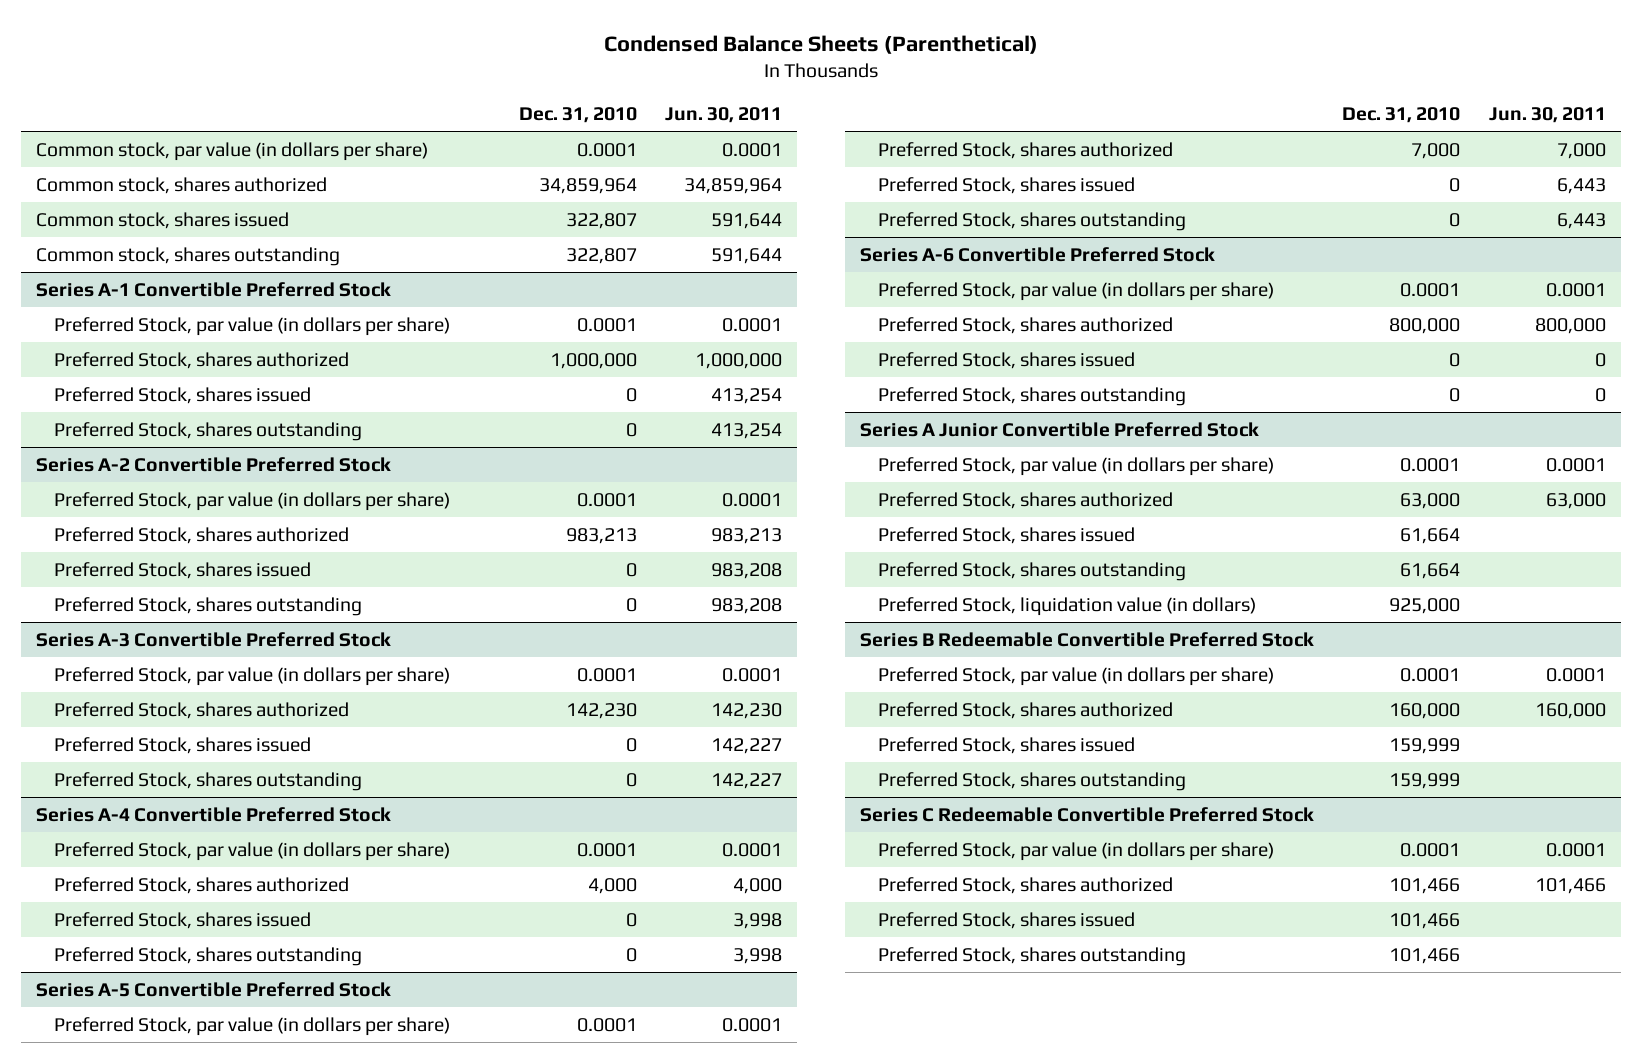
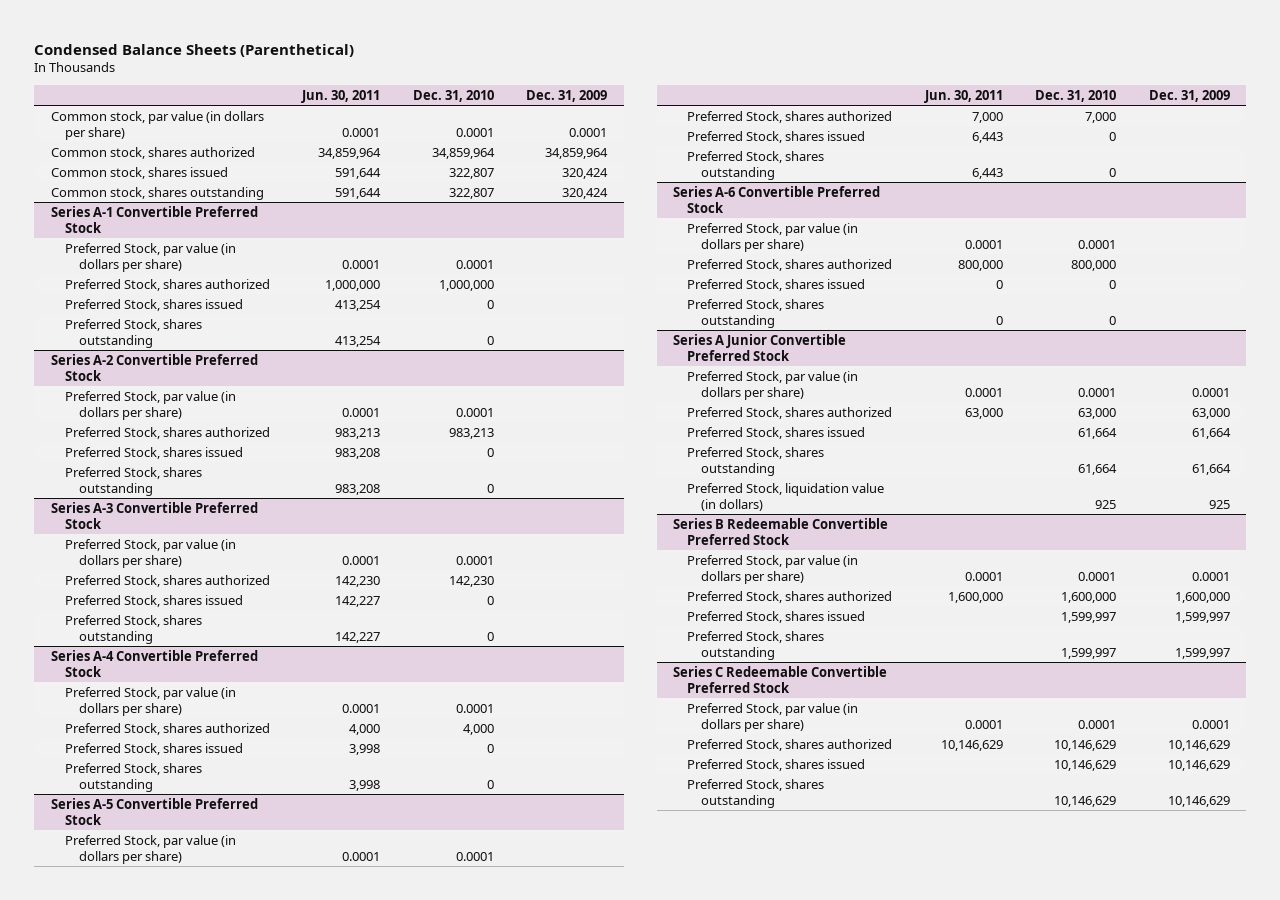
none -> [526,90,608,103] Dec. 31, 2009
[1389,597,1461,614] 925,000 -> [1095,500,1117,510] 925
[1389,702,1461,719] 160,000 -> [1061,591,1117,603] 1,600,000
[1535,702,1607,719] 160,000 -> [947,591,1003,603] 1,600,000
[1389,737,1461,754] 159,999 -> [1061,611,1117,623] 1,599,997
[1389,772,1461,789] 159,999 -> [1061,648,1117,660] 1,599,997
[1389,877,1461,894] 101,466 -> [1054,739,1117,751] 10,146,629
[1535,877,1607,894] 101,466 -> [940,739,1003,751] 10,146,629
[1389,912,1461,929] 101,466 -> [1054,759,1117,771] 10,146,629
[1389,947,1461,964] 101,466 -> [1054,796,1117,808] 10,146,629

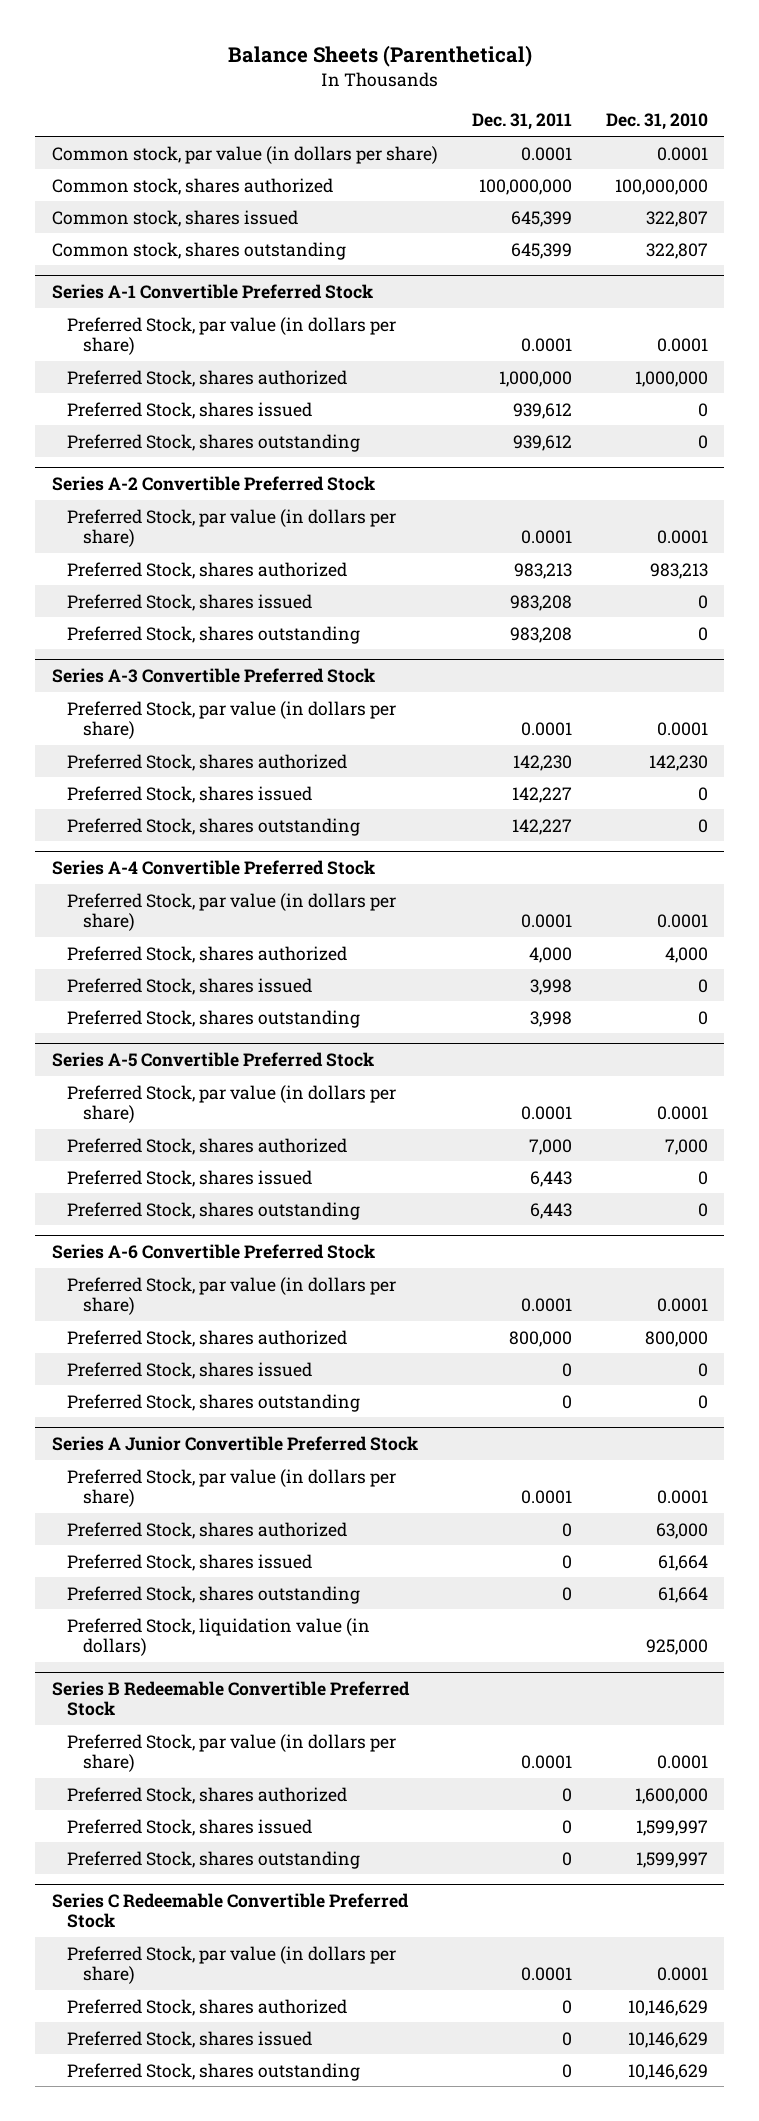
[34,43,355,57] Condensed Balance Sheets (Parenthetical) -> [227,45,532,68] Balance Sheets (Parenthetical)
[301,90,381,104] Jun. 30, 2011 -> none
[526,90,608,103] Dec. 31, 2009 -> none
none -> [471,113,572,131] Dec. 31, 2011
[431,147,495,159] 34,859,964 -> [614,178,708,195] 100,000,000
[1095,500,1117,510] 925 -> [645,1639,708,1656] 925,000

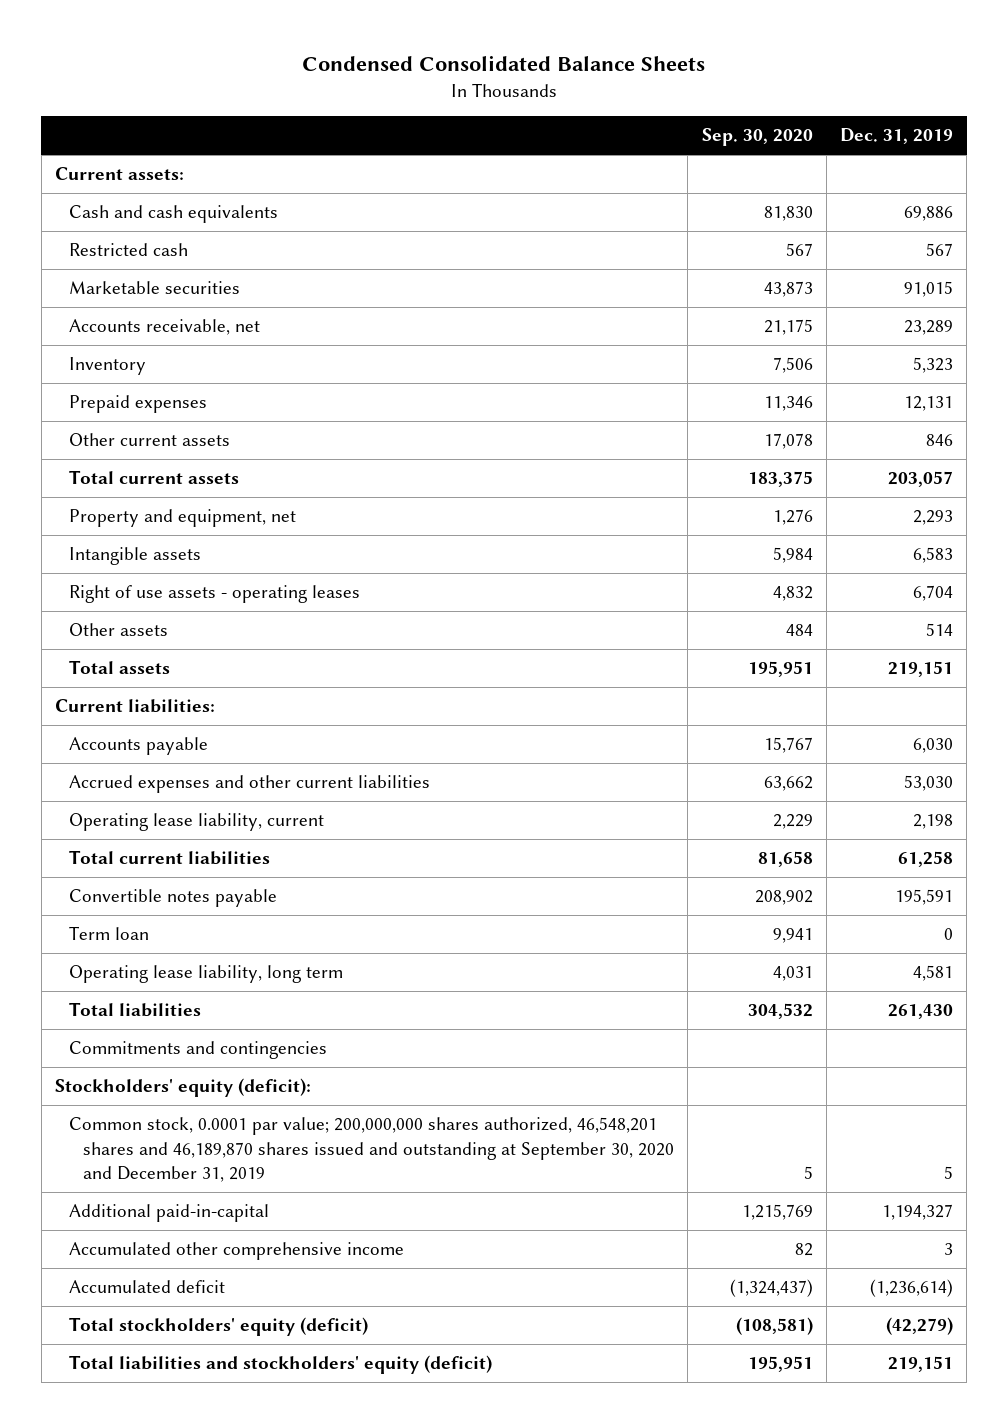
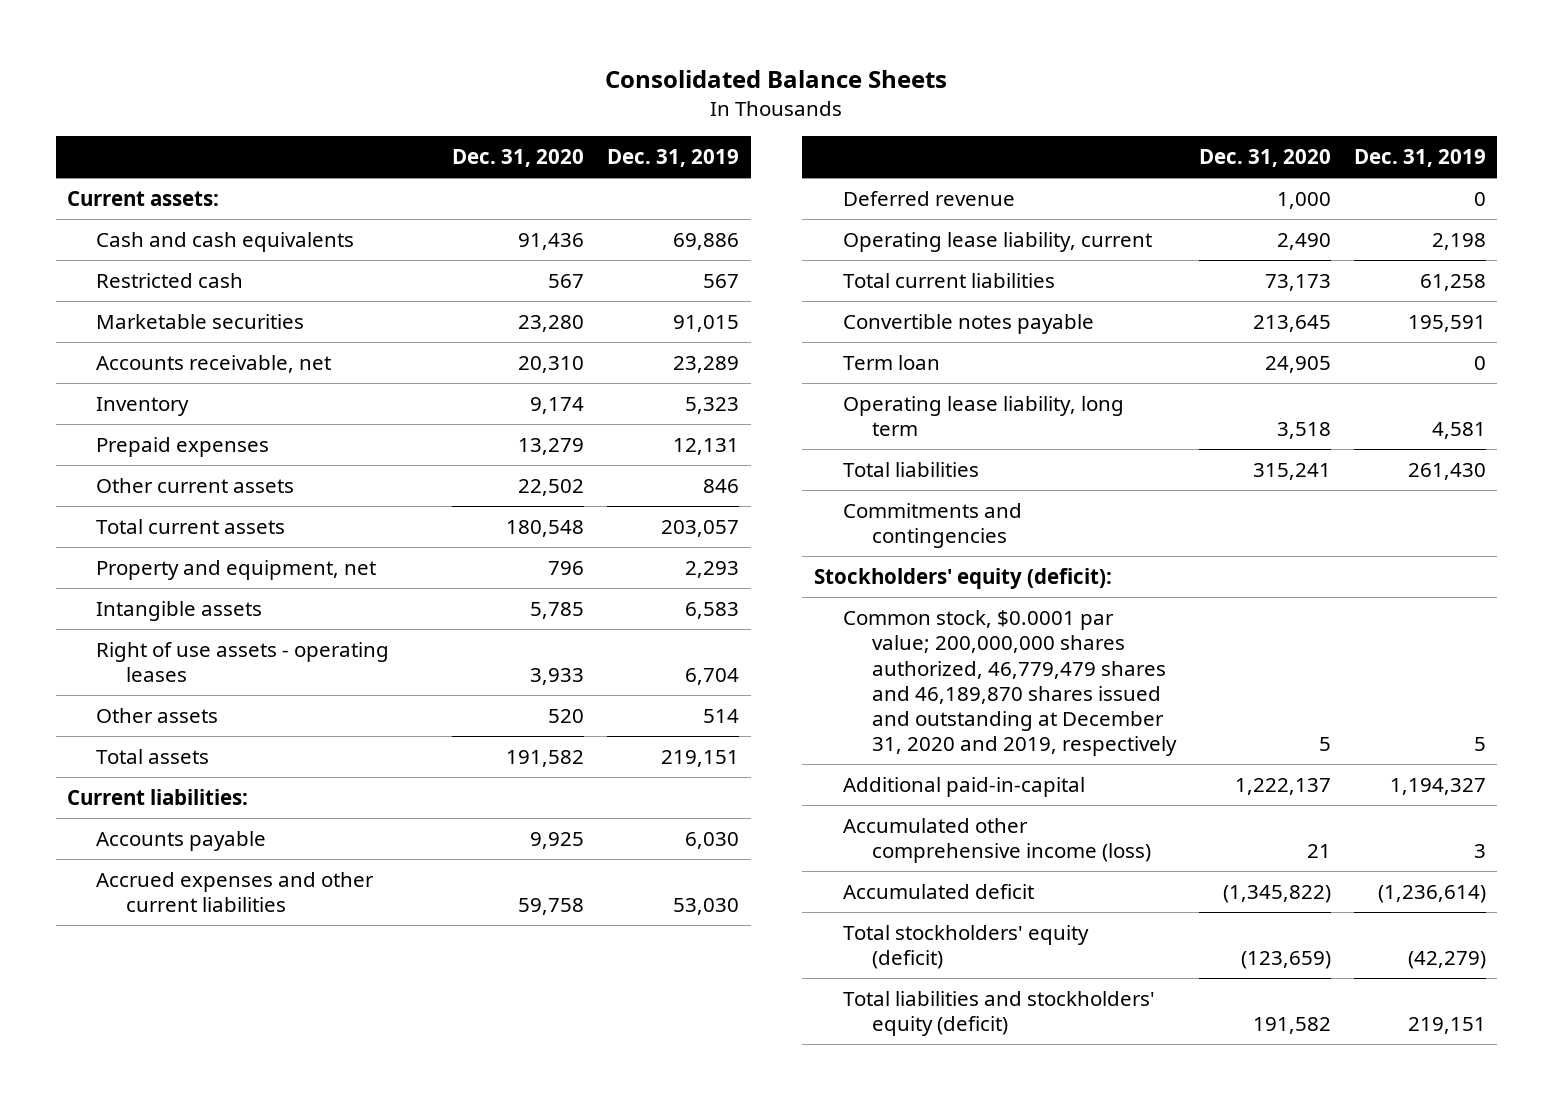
[302,54,706,71] Condensed Consolidated Balance Sheets -> [605,69,948,88] Consolidated Balance Sheets
[701,128,813,147] Sep. 30, 2020 -> none
none -> [452,149,585,168] Dec. 31, 2020
none -> [843,191,1016,207] Deferred revenue
[69,1117,675,1182] Common stock, 0.0001 par value; 200,000,000 shares authorized, 46,548,201 shares and 46,189,870 shares issued and outstanding at September 30, 2020 and December 31, 2019 -> [843,610,1178,757] Common stock, $0.0001 par value; 200,000,000 shares authorized, 46,779,479 shares and 46,189,870 shares issued and outstanding at December 31, 2020 and 2019, respectively
[69,1242,405,1261] Accumulated other comprehensive income -> [843,818,1152,864] Accumulated other comprehensive income (loss)

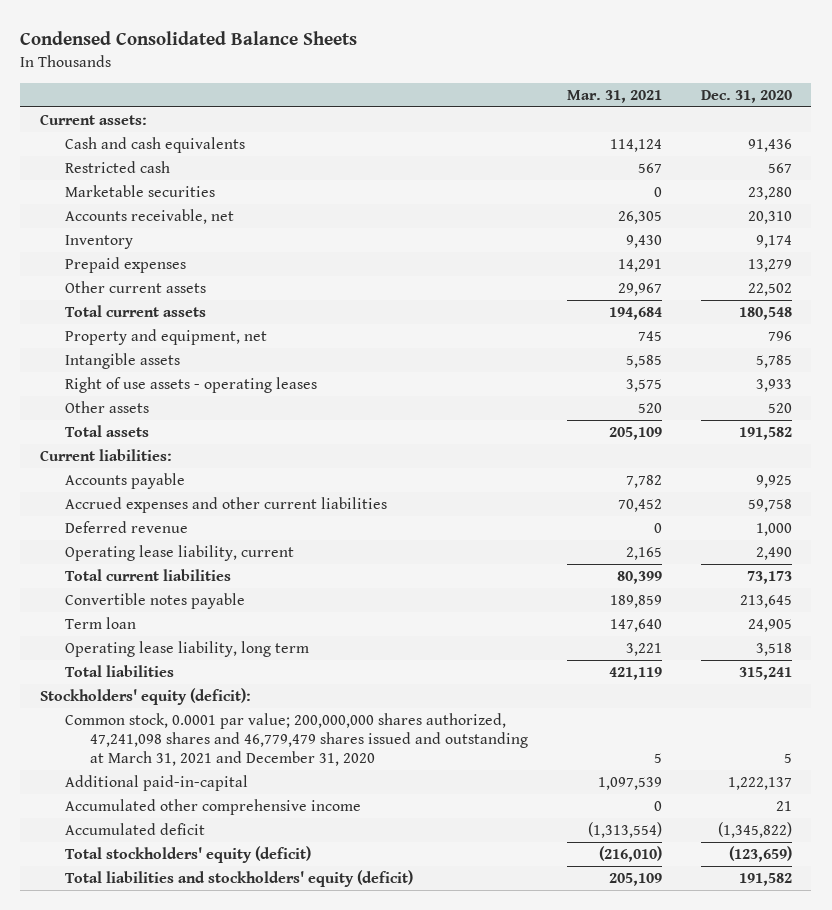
[605,69,948,88] Consolidated Balance Sheets -> [20,31,358,46] Condensed Consolidated Balance Sheets
[607,149,740,168] Dec. 31, 2019 -> none
none -> [566,90,662,104] Mar. 31, 2021
[843,503,1023,549] Commitments and contingencies -> none
[843,610,1178,757] Common stock, $0.0001 par value; 200,000,000 shares authorized, 46,779,479 shares and 46,189,870 shares issued and outstanding at December 31, 2020 and 2019, respectively -> [64,712,528,767] Common stock, 0.0001 par value; 200,000,000 shares authorized, 47,241,098 shares and 46,779,479 shares issued and outstanding at March 31, 2021 and December 31, 2020
[843,818,1152,864] Accumulated other comprehensive income (loss) -> [64,798,361,815] Accumulated other comprehensive income

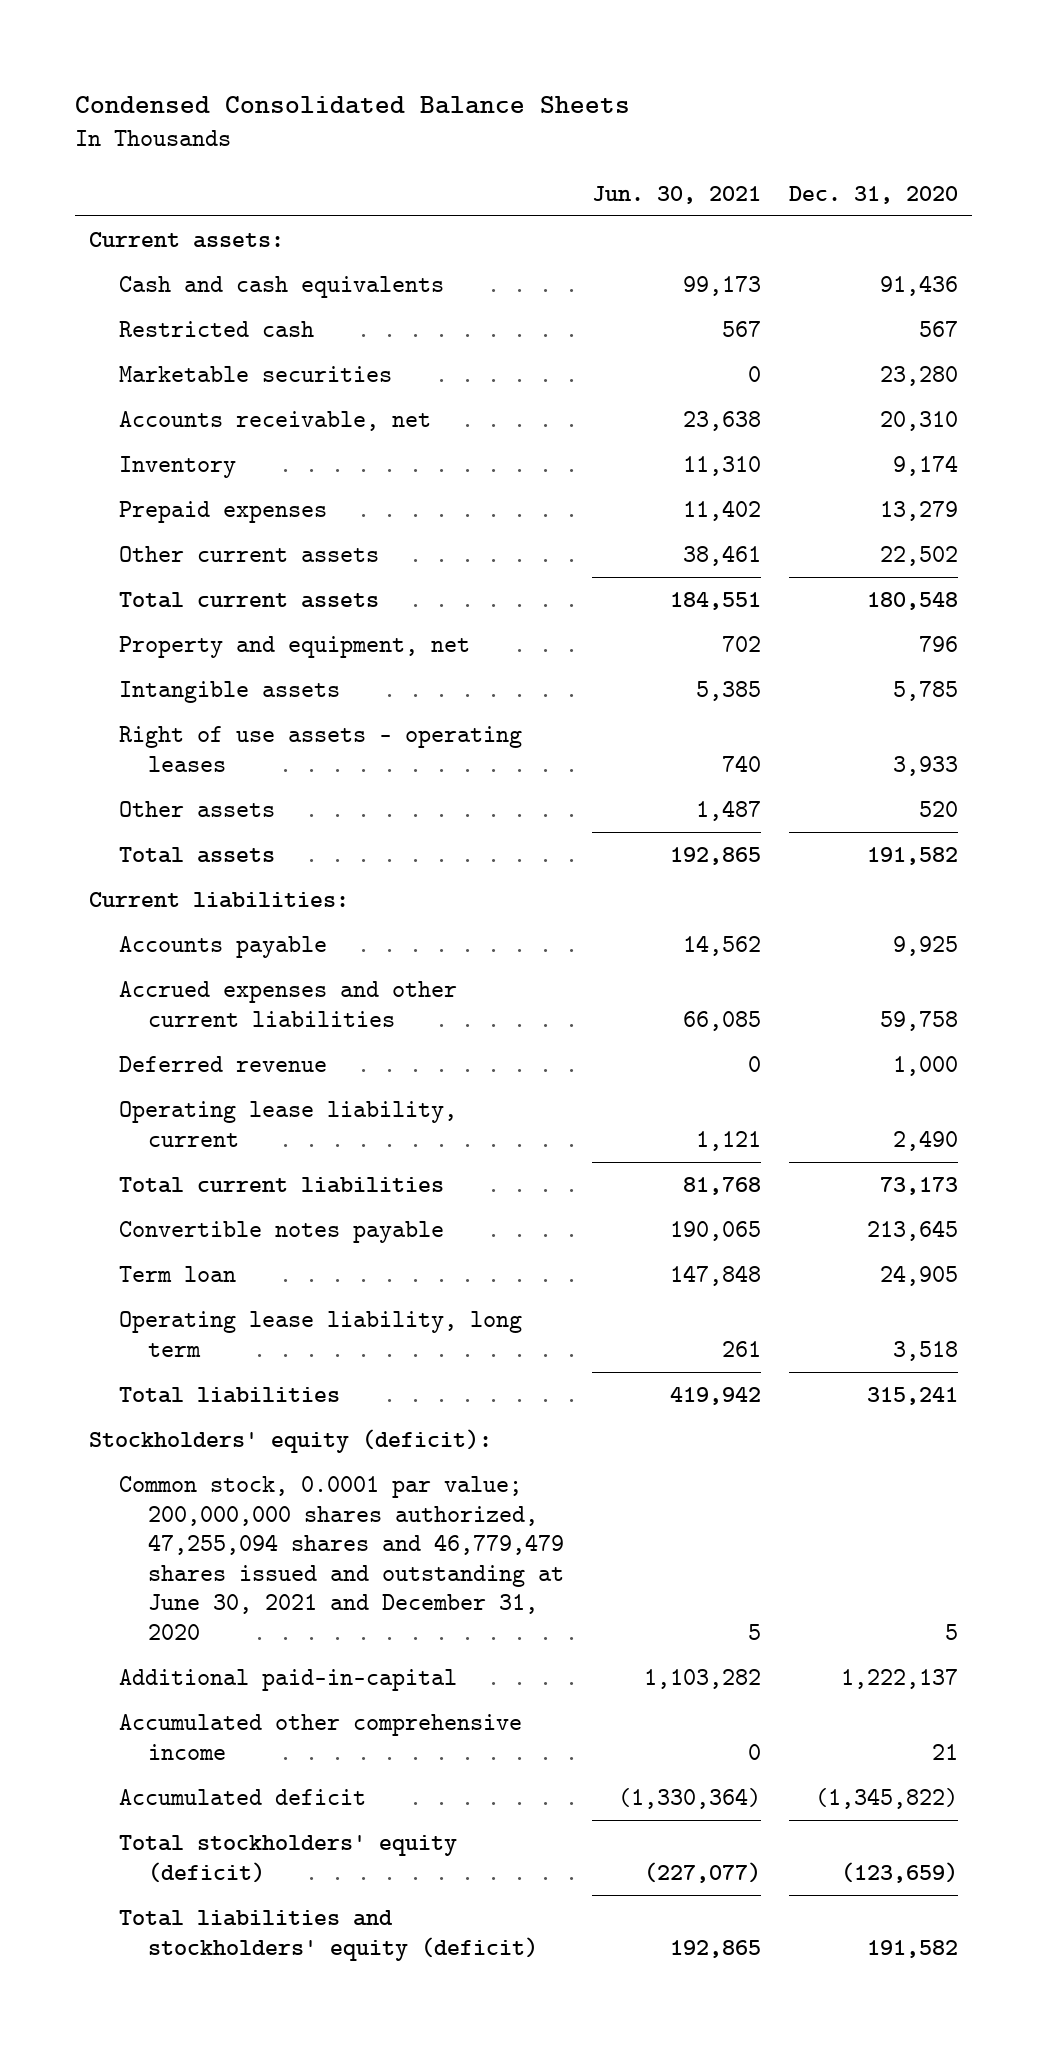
[566,90,662,104] Mar. 31, 2021 -> none
none -> [592,185,762,204] Jun. 30, 2021
[64,712,528,767] Common stock, 0.0001 par value; 200,000,000 shares authorized, 47,241,098 shares and 46,779,479 shares issued and outstanding at March 31, 2021 and December 31, 2020 -> [118,1475,565,1641] Common stock, 0.0001 par value; 200,000,000 shares authorized, 47,255,094 shares and 46,779,479 shares issued and outstanding at June 30, 2021 and December 31, 2020

